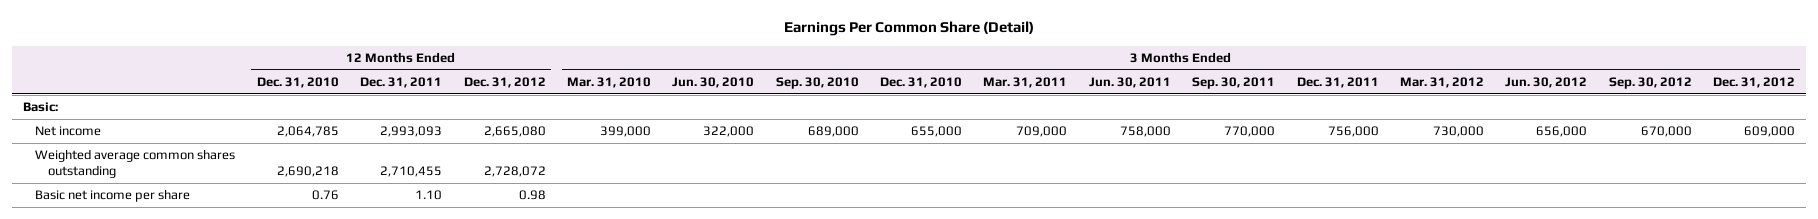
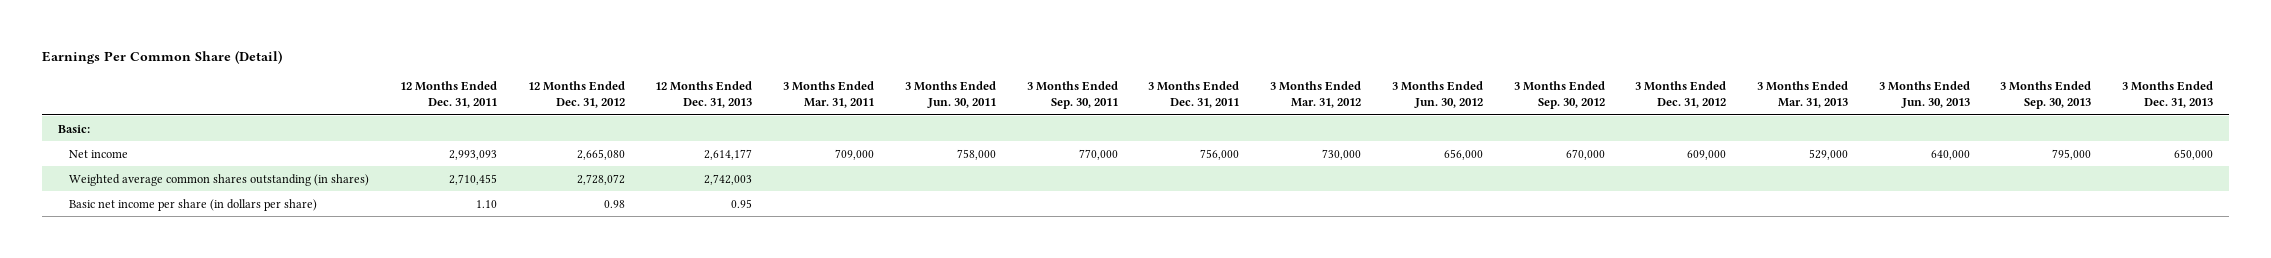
[256,77,339,89] Dec. 31, 2010 -> none
[566,77,651,89] Mar. 31, 2010 -> none
[672,77,755,89] Jun. 30, 2010 -> none
[775,77,859,90] Sep. 30, 2010 -> none
[880,77,963,89] Dec. 31, 2010 -> none
none -> [655,81,753,108] 12 Months Ended Dec. 31, 2013
none -> [1756,81,1848,108] 3 Months Ended Mar. 31, 2013
none -> [1878,81,1970,108] 3 Months Ended Jun. 30, 2013
none -> [2000,81,2092,109] 3 Months Ended Sep. 30, 2013
none -> [2122,81,2214,108] 3 Months Ended Dec. 31, 2013
[35,149,236,179] Weighted average common shares outstanding -> [69,173,370,186] Weighted average common shares outstanding (in shares)
[35,189,191,203] Basic net income per share -> [69,198,318,211] Basic net income per share (in dollars per share)

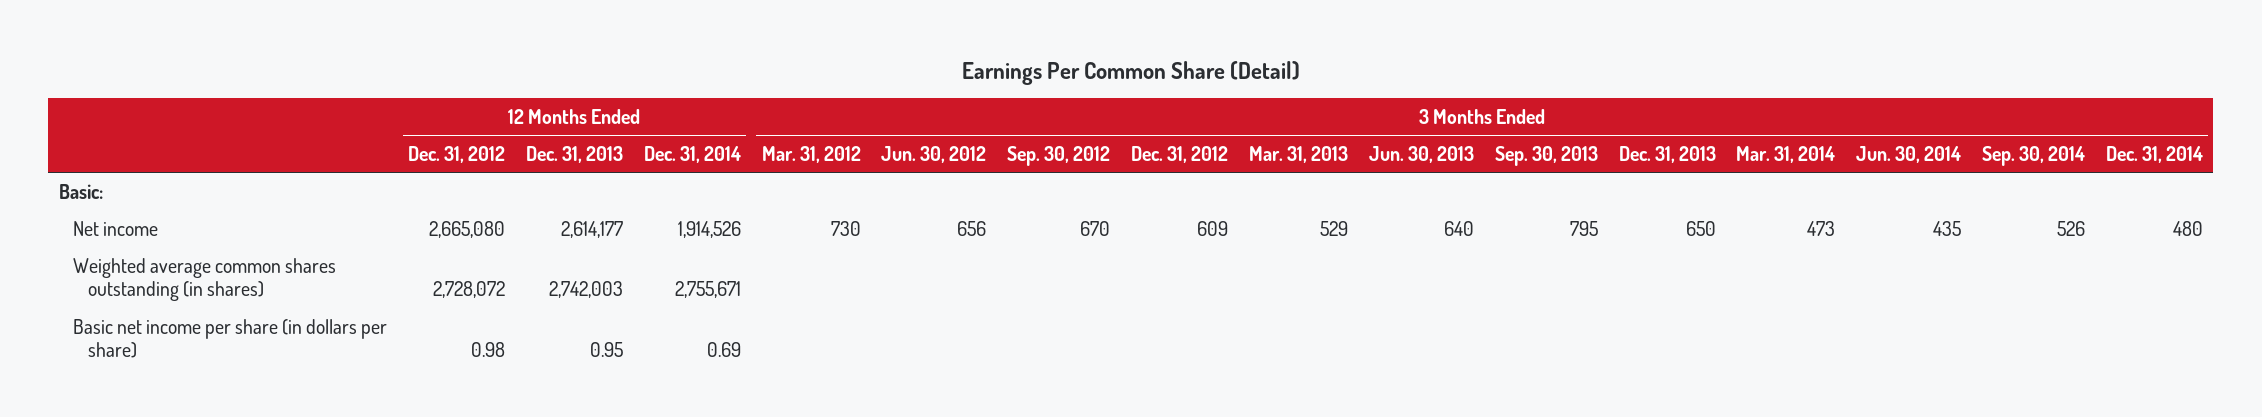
[399,81,497,108] 12 Months Ended Dec. 31, 2011 -> none
[783,81,875,108] 3 Months Ended Mar. 31, 2011 -> none
[904,81,996,108] 3 Months Ended Jun. 30, 2011 -> none
[1026,81,1118,109] 3 Months Ended Sep. 30, 2011 -> none
[1148,81,1240,108] 3 Months Ended Dec. 31, 2011 -> none
none -> [643,146,741,164] Dec. 31, 2014
none -> [1736,146,1836,164] Mar. 31, 2014
none -> [1856,146,1962,164] Jun. 30, 2014
none -> [1982,146,2086,167] Sep. 30, 2014
none -> [2105,146,2203,164] Dec. 31, 2014
[1322,148,1362,160] 730,000 -> [830,220,861,236] 730
[1443,148,1483,160] 656,000 -> [957,220,987,236] 656
[1565,148,1605,160] 670,000 -> [1080,220,1111,236] 670
[1687,149,1727,160] 609,000 -> [1197,220,1229,236] 609
[1808,148,1848,160] 529,000 -> [1319,220,1348,236] 529
[1930,149,1970,160] 640,000 -> [1443,220,1474,236] 640
[2052,148,2092,160] 795,000 -> [1569,220,1598,236] 795
[2174,148,2214,160] 650,000 -> [1685,220,1716,236] 650

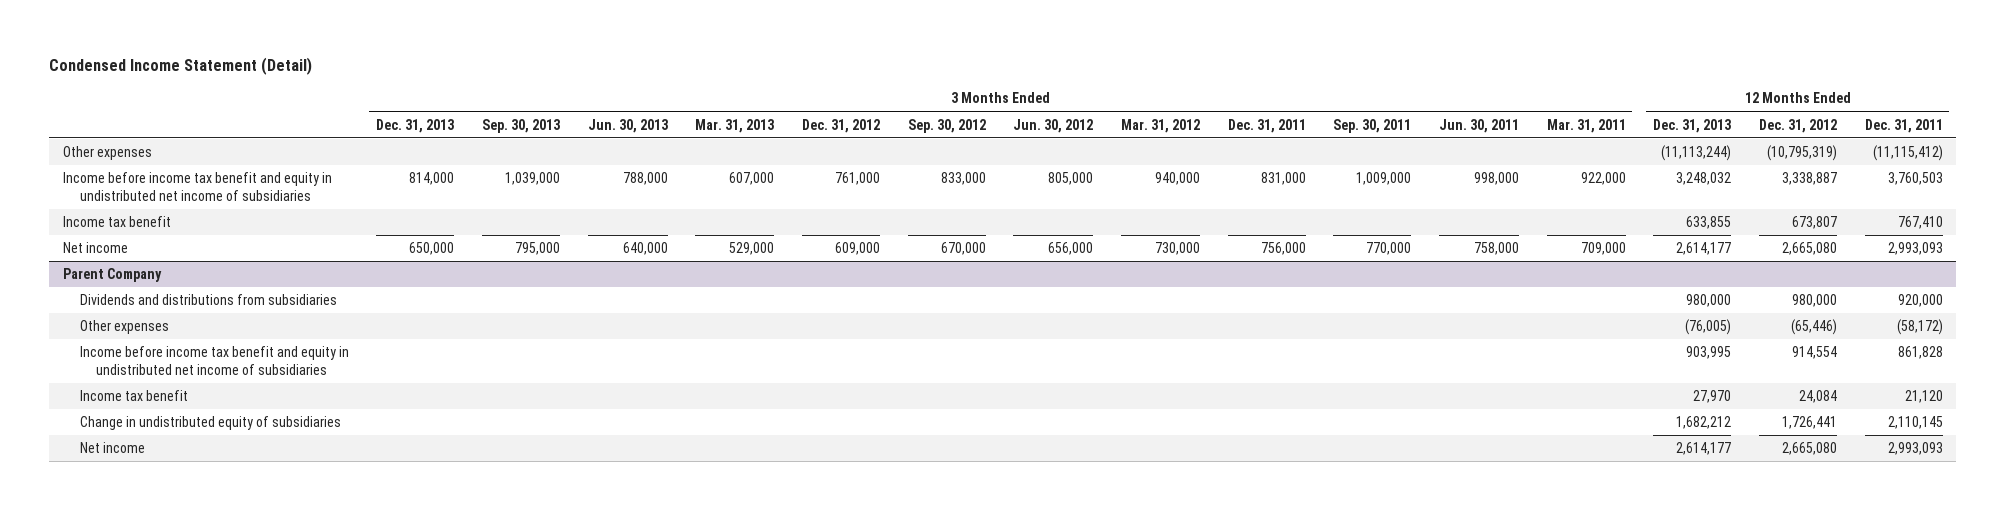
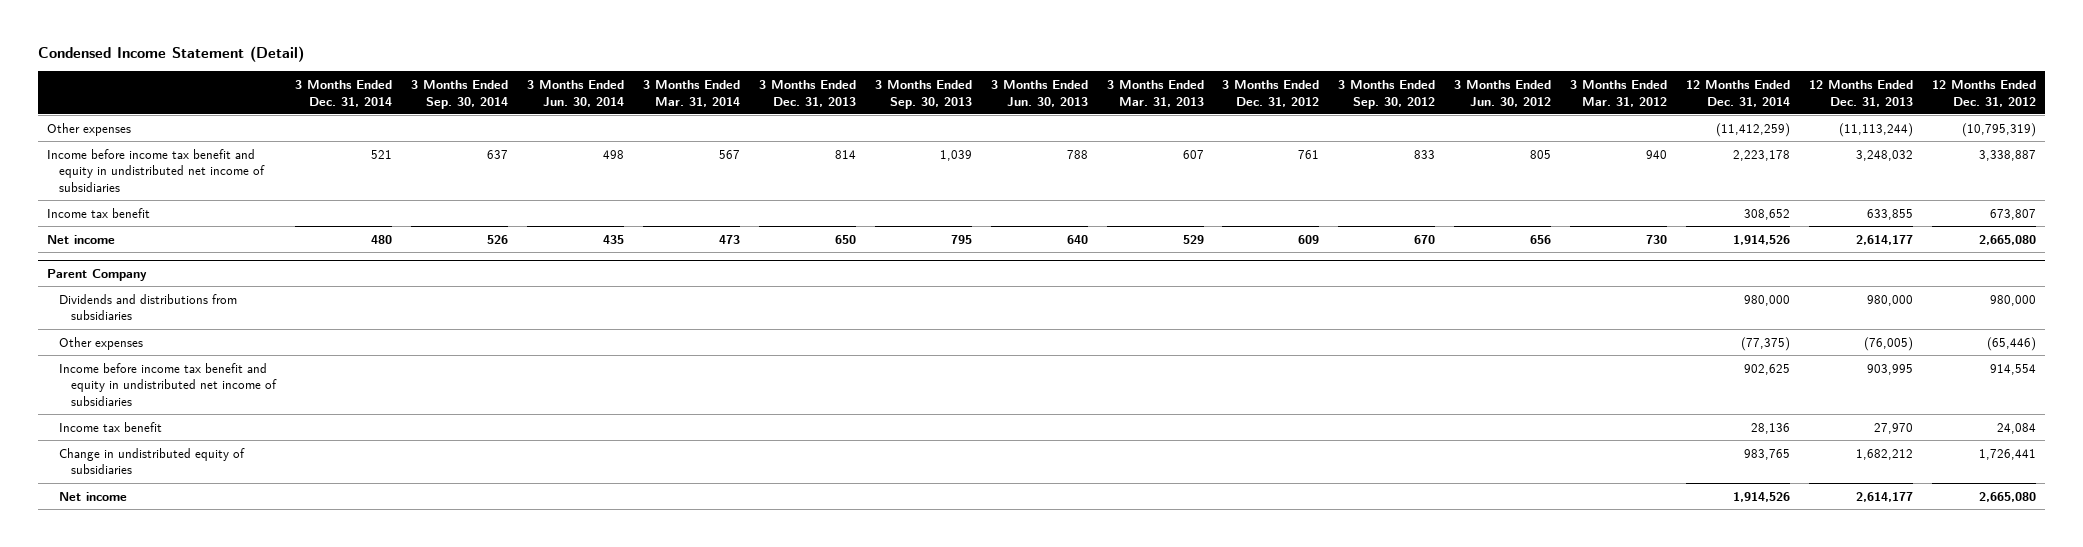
[1227,118,1306,133] Dec. 31, 2011 -> none
[1333,118,1412,133] Sep. 30, 2011 -> none
[1438,118,1519,133] Jun. 30, 2011 -> none
[1546,118,1626,133] Mar. 31, 2011 -> none
[1864,118,1943,133] Dec. 31, 2011 -> none
none -> [295,79,393,107] 3 Months Ended Dec. 31, 2014
none -> [411,79,509,109] 3 Months Ended Sep. 30, 2014
none -> [526,79,624,107] 3 Months Ended Jun. 30, 2014
none -> [642,79,740,107] 3 Months Ended Mar. 31, 2014
none -> [1686,79,1791,107] 12 Months Ended Dec. 31, 2014
[409,172,455,186] 814,000 -> [834,149,856,159] 814
[505,172,561,186] 1,039,000 -> [939,149,972,161] 1,039
[622,172,668,186] 788,000 -> [1066,149,1088,159] 788
[729,172,775,186] 607,000 -> [1182,149,1204,159] 607
[835,172,881,186] 761,000 -> [1298,149,1320,159] 761
[940,172,986,186] 833,000 -> [1414,149,1436,159] 833
[1048,172,1094,186] 805,000 -> [1530,149,1552,159] 805
[1154,172,1200,186] 940,000 -> [1646,149,1668,159] 940
[409,242,455,256] 650,000 -> [834,234,856,244] 650
[515,242,561,256] 795,000 -> [950,234,972,244] 795
[622,242,668,256] 640,000 -> [1066,234,1088,244] 640
[729,242,775,256] 529,000 -> [1182,234,1204,244] 529
[835,242,881,256] 609,000 -> [1298,234,1320,244] 609
[940,242,986,256] 670,000 -> [1414,234,1436,244] 670
[1048,242,1094,256] 656,000 -> [1530,234,1552,244] 656
[1154,242,1200,256] 730,000 -> [1646,234,1668,244] 730

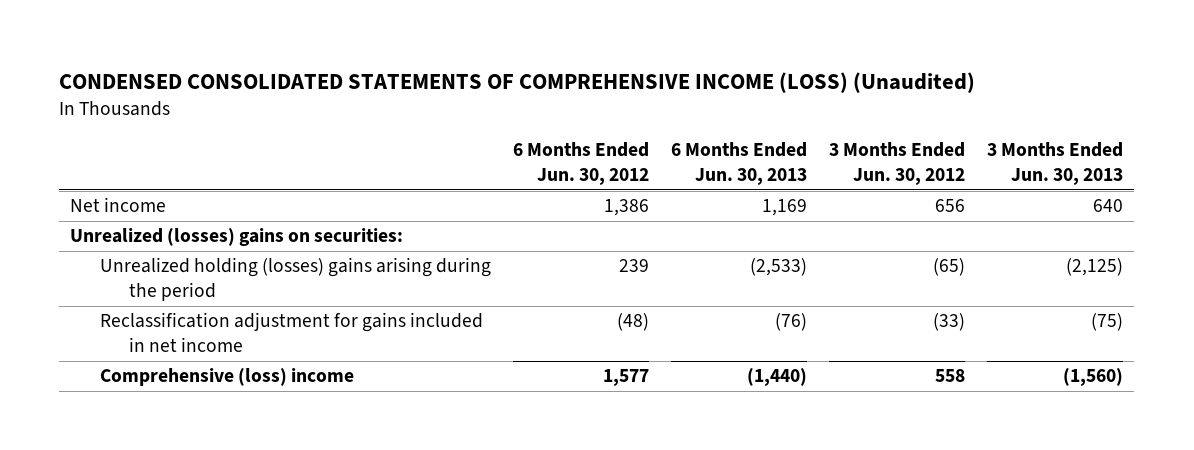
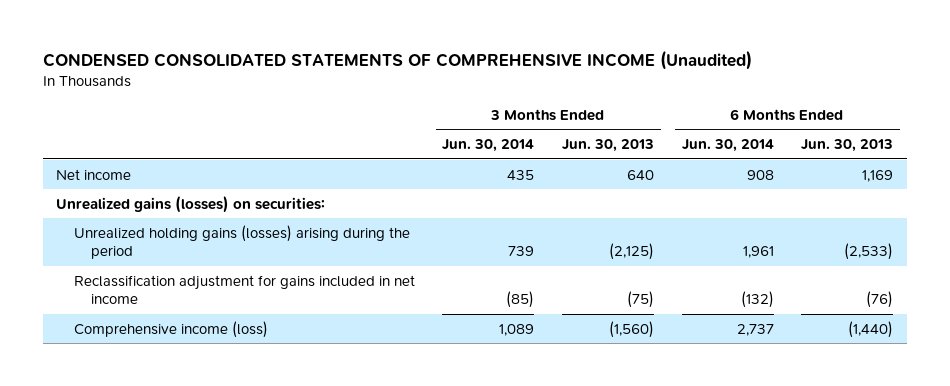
[59,72,976,94] CONDENSED CONSOLIDATED STATEMENTS OF COMPREHENSIVE INCOME (LOSS) (Unaudited) -> [42,49,752,70] CONDENSED CONSOLIDATED STATEMENTS OF COMPREHENSIVE INCOME (Unaudited)
[512,142,649,186] 6 Months Ended Jun. 30, 2012 -> none
[829,142,966,186] 3 Months Ended Jun. 30, 2012 -> none
none -> [442,139,535,153] Jun. 30, 2014
none -> [681,139,774,153] Jun. 30, 2014
[70,228,404,247] Unrealized (losses) gains on securities: -> [56,195,326,213] Unrealized gains (losses) on securities:
[99,257,491,302] Unrealized holding (losses) gains arising during the period -> [73,224,410,260] Unrealized holding gains (losses) arising during the period
[99,368,354,387] Comprehensive (loss) income -> [73,320,268,338] Comprehensive income (loss)

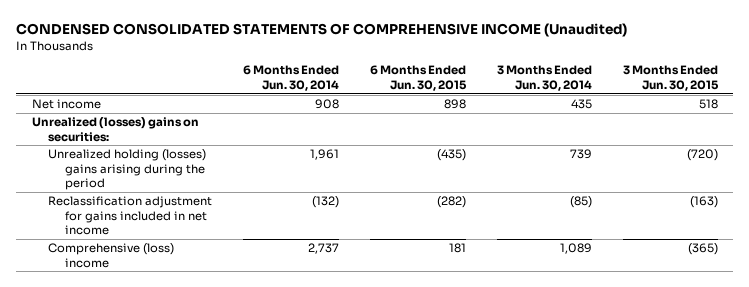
[561,139,654,153] Jun. 30, 2013 -> none
[801,139,894,153] Jun. 30, 2013 -> none
none -> [369,65,467,91] 6 Months Ended Jun. 30, 2015
none -> [622,65,719,91] 3 Months Ended Jun. 30, 2015
[56,195,326,213] Unrealized gains (losses) on securities: -> [31,117,199,142] Unrealized (losses) gains on securities:
[73,224,410,260] Unrealized holding gains (losses) arising during the period -> [48,149,207,191] Unrealized holding (losses) gains arising during the period
[73,320,268,338] Comprehensive income (loss) -> [48,243,175,268] Comprehensive (loss) income

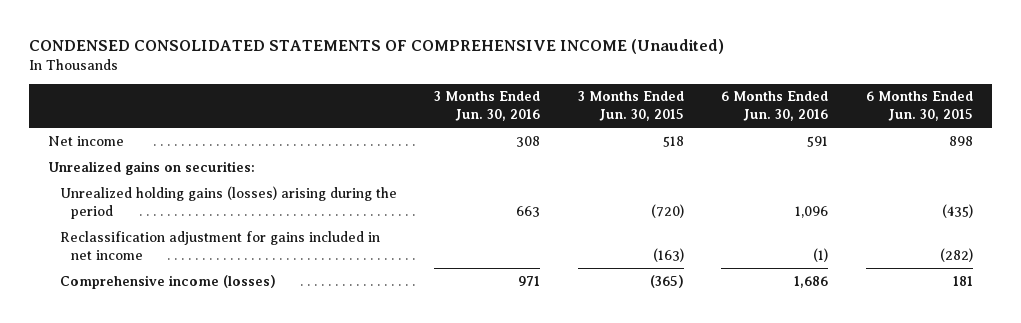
[243,65,340,91] 6 Months Ended Jun. 30, 2014 -> none
[496,65,592,91] 3 Months Ended Jun. 30, 2014 -> none
none -> [434,91,541,122] 3 Months Ended Jun. 30, 2016
none -> [721,91,829,122] 6 Months Ended Jun. 30, 2016
[31,117,199,142] Unrealized (losses) gains on securities: -> [48,160,256,175] Unrealized gains on securities:
[48,149,207,191] Unrealized holding (losses) gains arising during the period -> [59,185,397,219] Unrealized holding gains (losses) arising during the period
[48,243,175,268] Comprehensive (loss) income -> [59,274,276,289] Comprehensive income (losses)

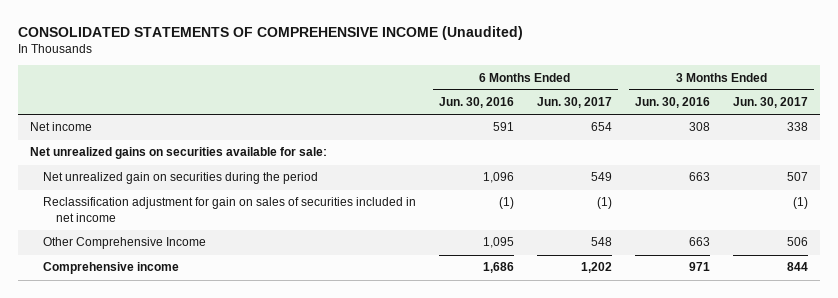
[29,38,725,54] CONDENSED CONSOLIDATED STATEMENTS OF COMPREHENSIVE INCOME (Unaudited) -> [18,25,524,40] CONSOLIDATED STATEMENTS OF COMPREHENSIVE INCOME (Unaudited)
[577,91,684,122] 3 Months Ended Jun. 30, 2015 -> none
[865,91,973,122] 6 Months Ended Jun. 30, 2015 -> none
none -> [537,97,613,109] Jun. 30, 2017
none -> [733,97,809,109] Jun. 30, 2017
[48,160,256,175] Unrealized gains on securities: -> [29,147,327,160] Net unrealized gains on securities available for sale:
[59,185,397,219] Unrealized holding gains (losses) arising during the period -> [42,172,318,185] Net unrealized gain on securities during the period
[59,230,380,260] Reclassification adjustment for gains included in net income -> [42,197,416,223] Reclassification adjustment for gain on sales of securities included in net income
none -> [42,237,206,250] Other Comprehensive Income
[59,274,276,289] Comprehensive income (losses) -> [42,262,179,275] Comprehensive income

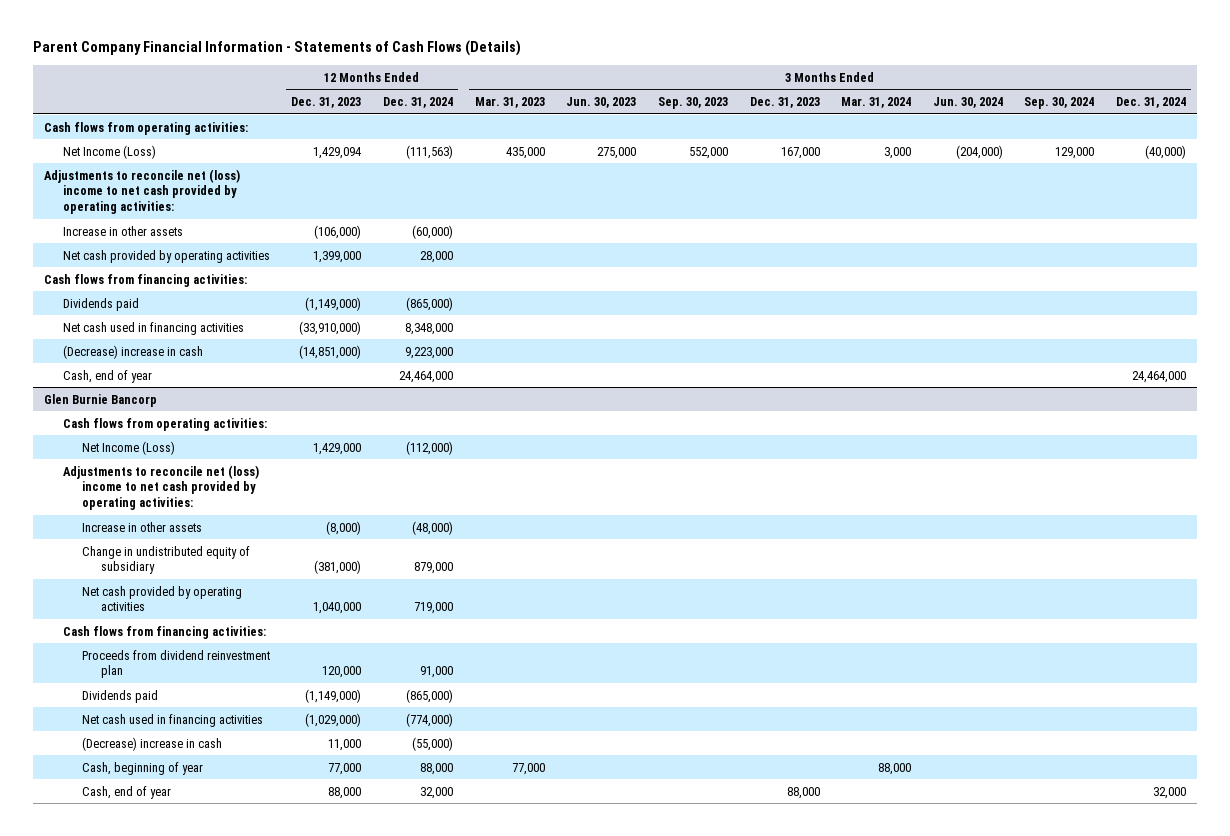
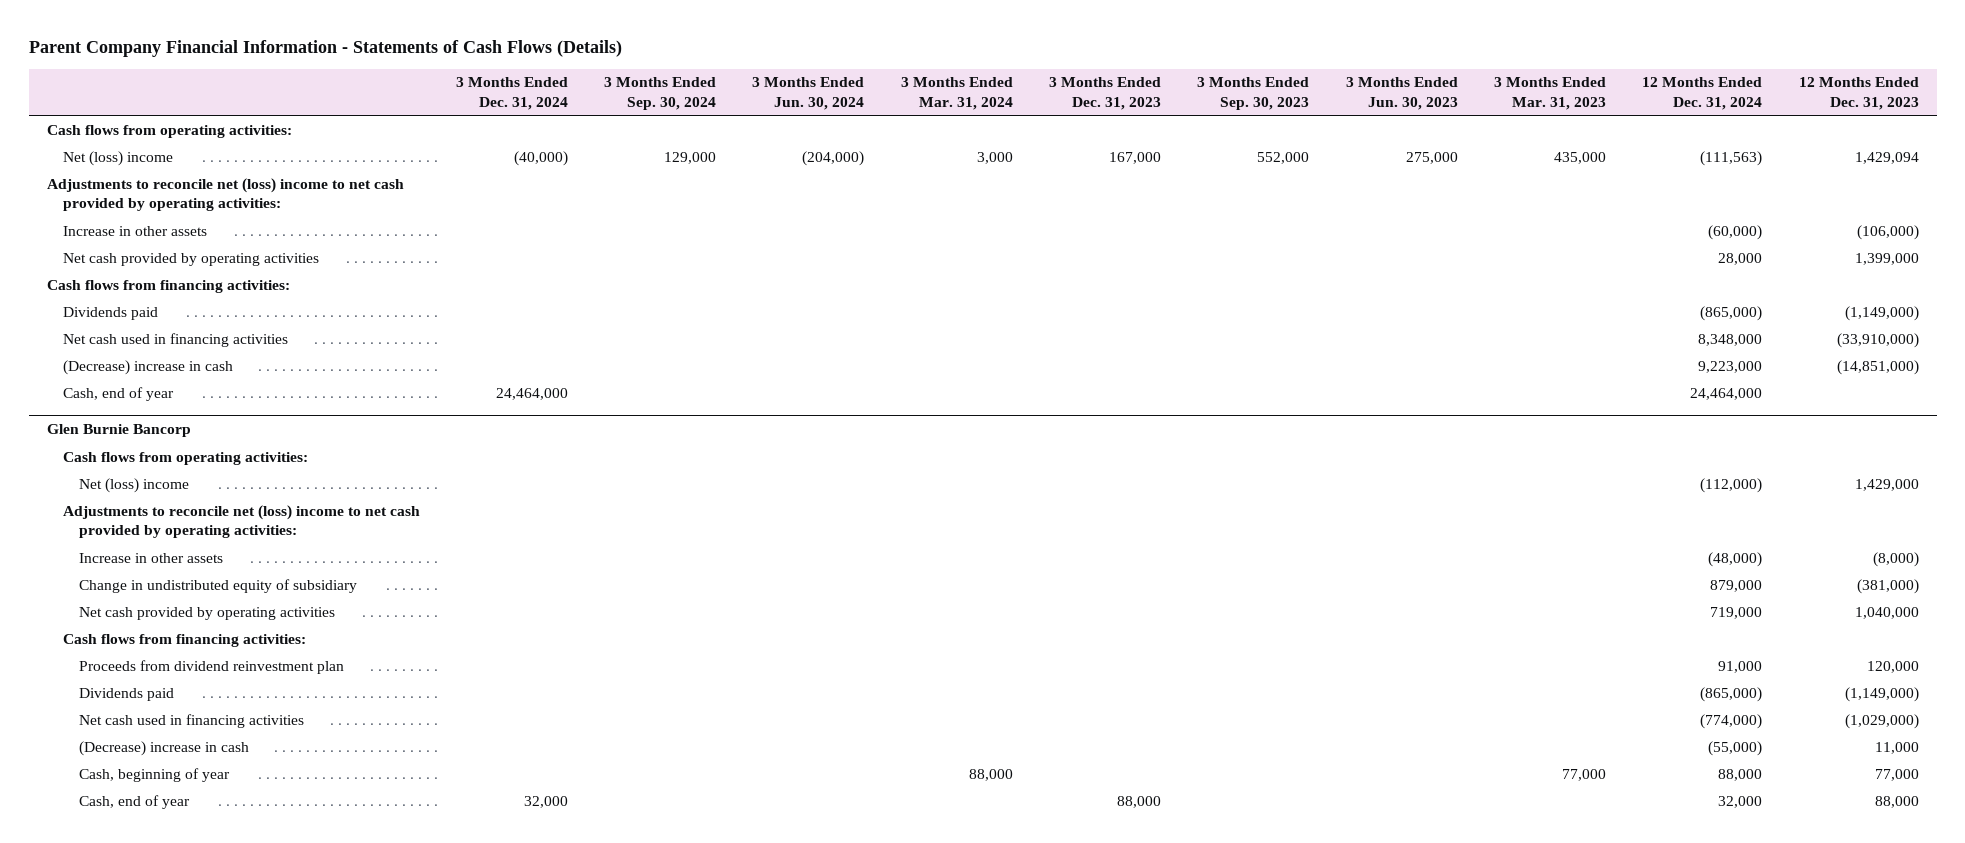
[62,144,156,159] Net Income (Loss) -> [62,150,173,166] Net (loss) income
[81,440,175,455] Net Income (Loss) -> [78,477,189,493] Net (loss) income

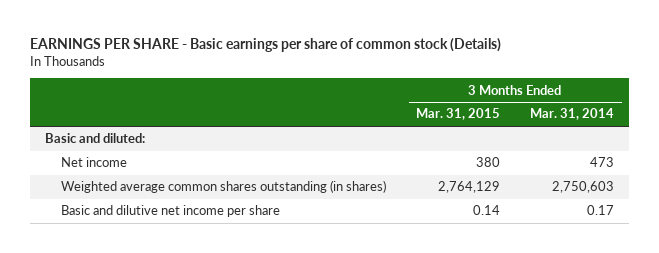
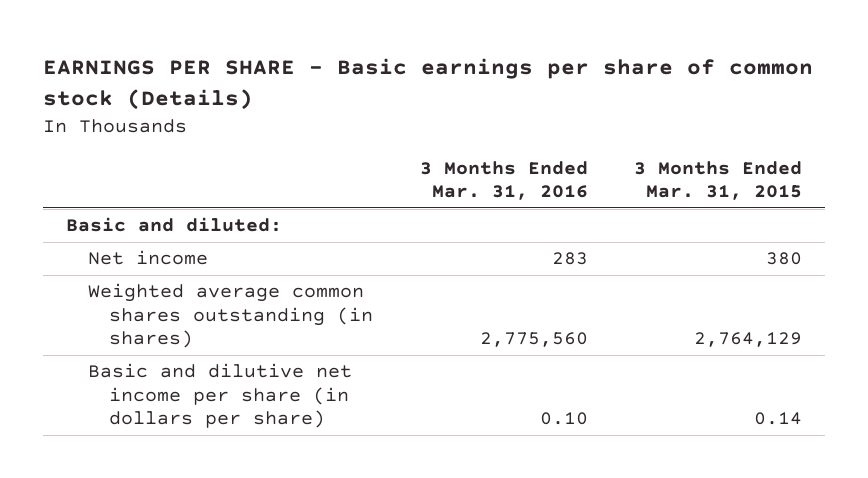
[530,108,615,121] Mar. 31, 2014 -> none
none -> [419,160,588,201] 3 Months Ended Mar. 31, 2016
[61,205,281,218] Basic and dilutive net income per share -> [87,363,352,429] Basic and dilutive net income per share (in dollars per share)

